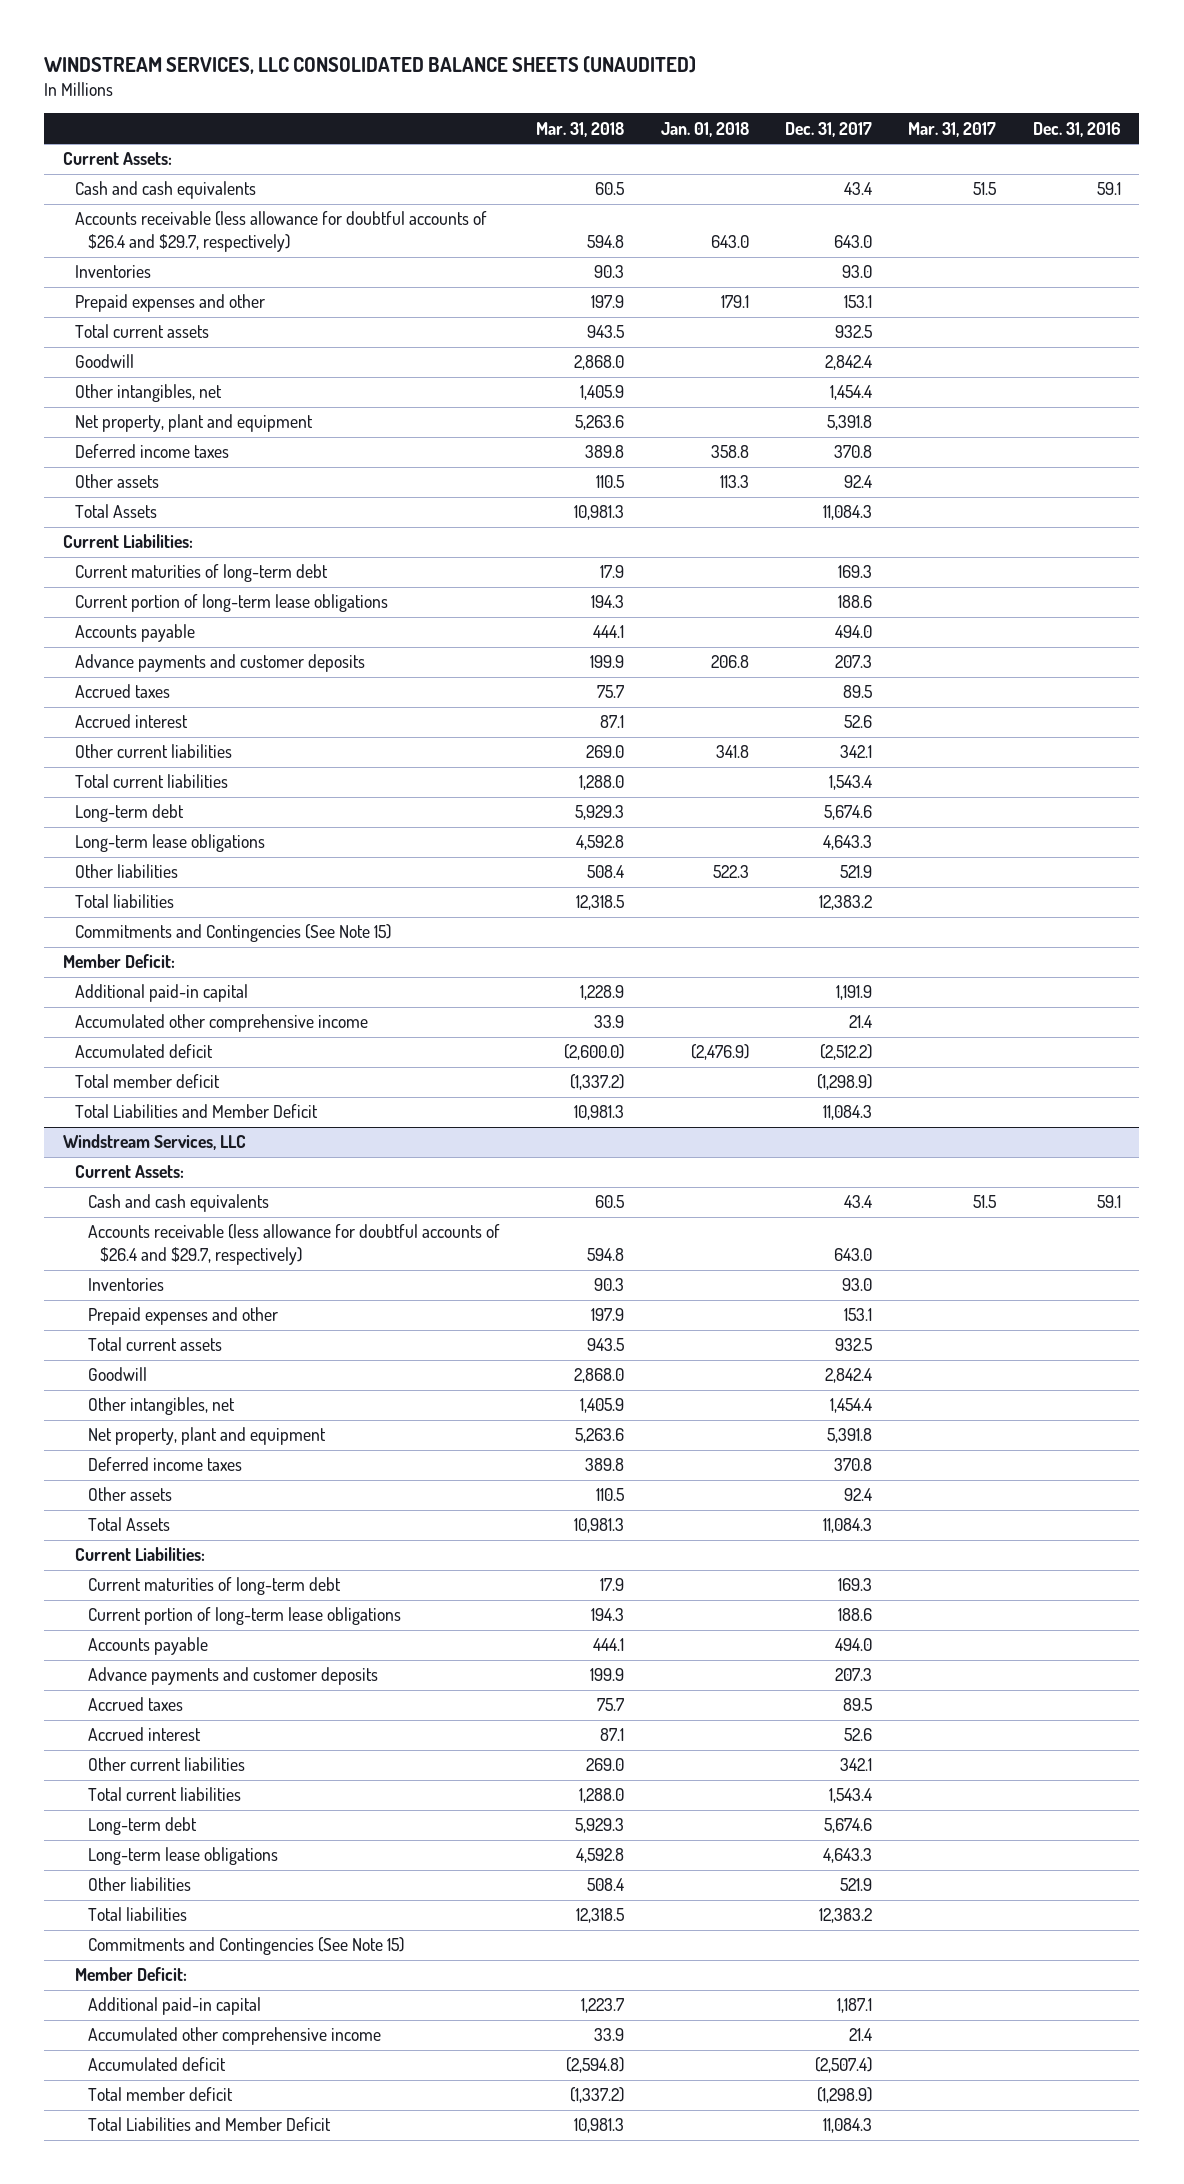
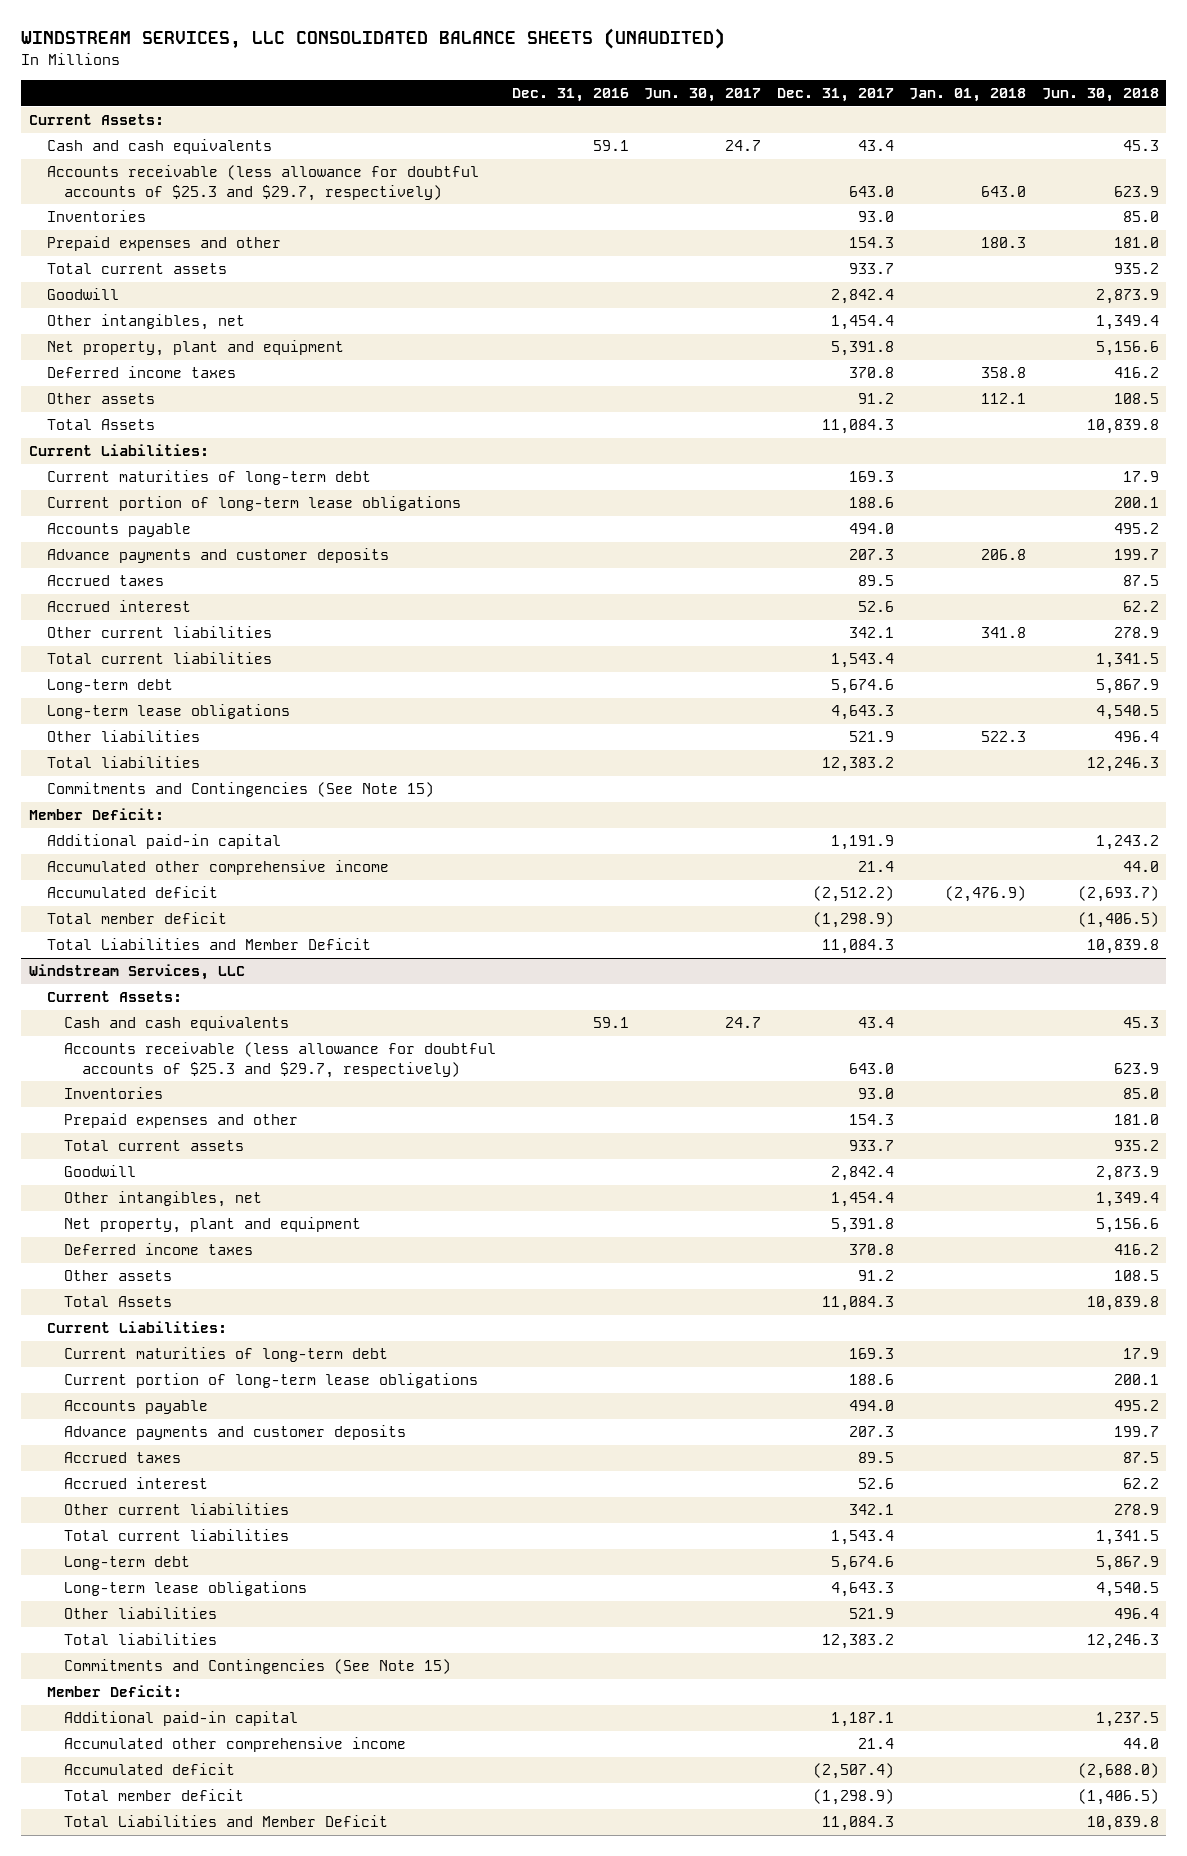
[536,121,625,137] Mar. 31, 2018 -> none
[908,121,997,137] Mar. 31, 2017 -> none
none -> [644,88,762,103] Jun. 30, 2017
none -> [1041,88,1159,103] Jun. 30, 2018
[75,211,488,252] Accounts receivable (less allowance for doubtful accounts of $26.4 and $29.7, respectively) -> [46,165,479,201] Accounts receivable (less allowance for doubtful accounts of $25.3 and $29.7, respectively)
[720,295,749,309] 179.1 -> [981,237,1027,249] 180.3
[844,295,873,309] 153.1 -> [848,237,894,249] 154.3
[835,325,873,339] 932.5 -> [848,263,894,275] 933.7
[719,475,749,489] 113.3 -> [981,393,1027,405] 112.1
[844,475,873,489] 92.4 -> [857,393,894,405] 91.2
[87,1224,500,1265] Accounts receivable (less allowance for doubtful accounts of $26.4 and $29.7, respectively) -> [64,1042,497,1078] Accounts receivable (less allowance for doubtful accounts of $25.3 and $29.7, respectively)
[844,1308,873,1322] 153.1 -> [848,1114,894,1126] 154.3
[835,1338,873,1352] 932.5 -> [848,1140,894,1152] 933.7
[844,1488,873,1502] 92.4 -> [857,1270,894,1282] 91.2

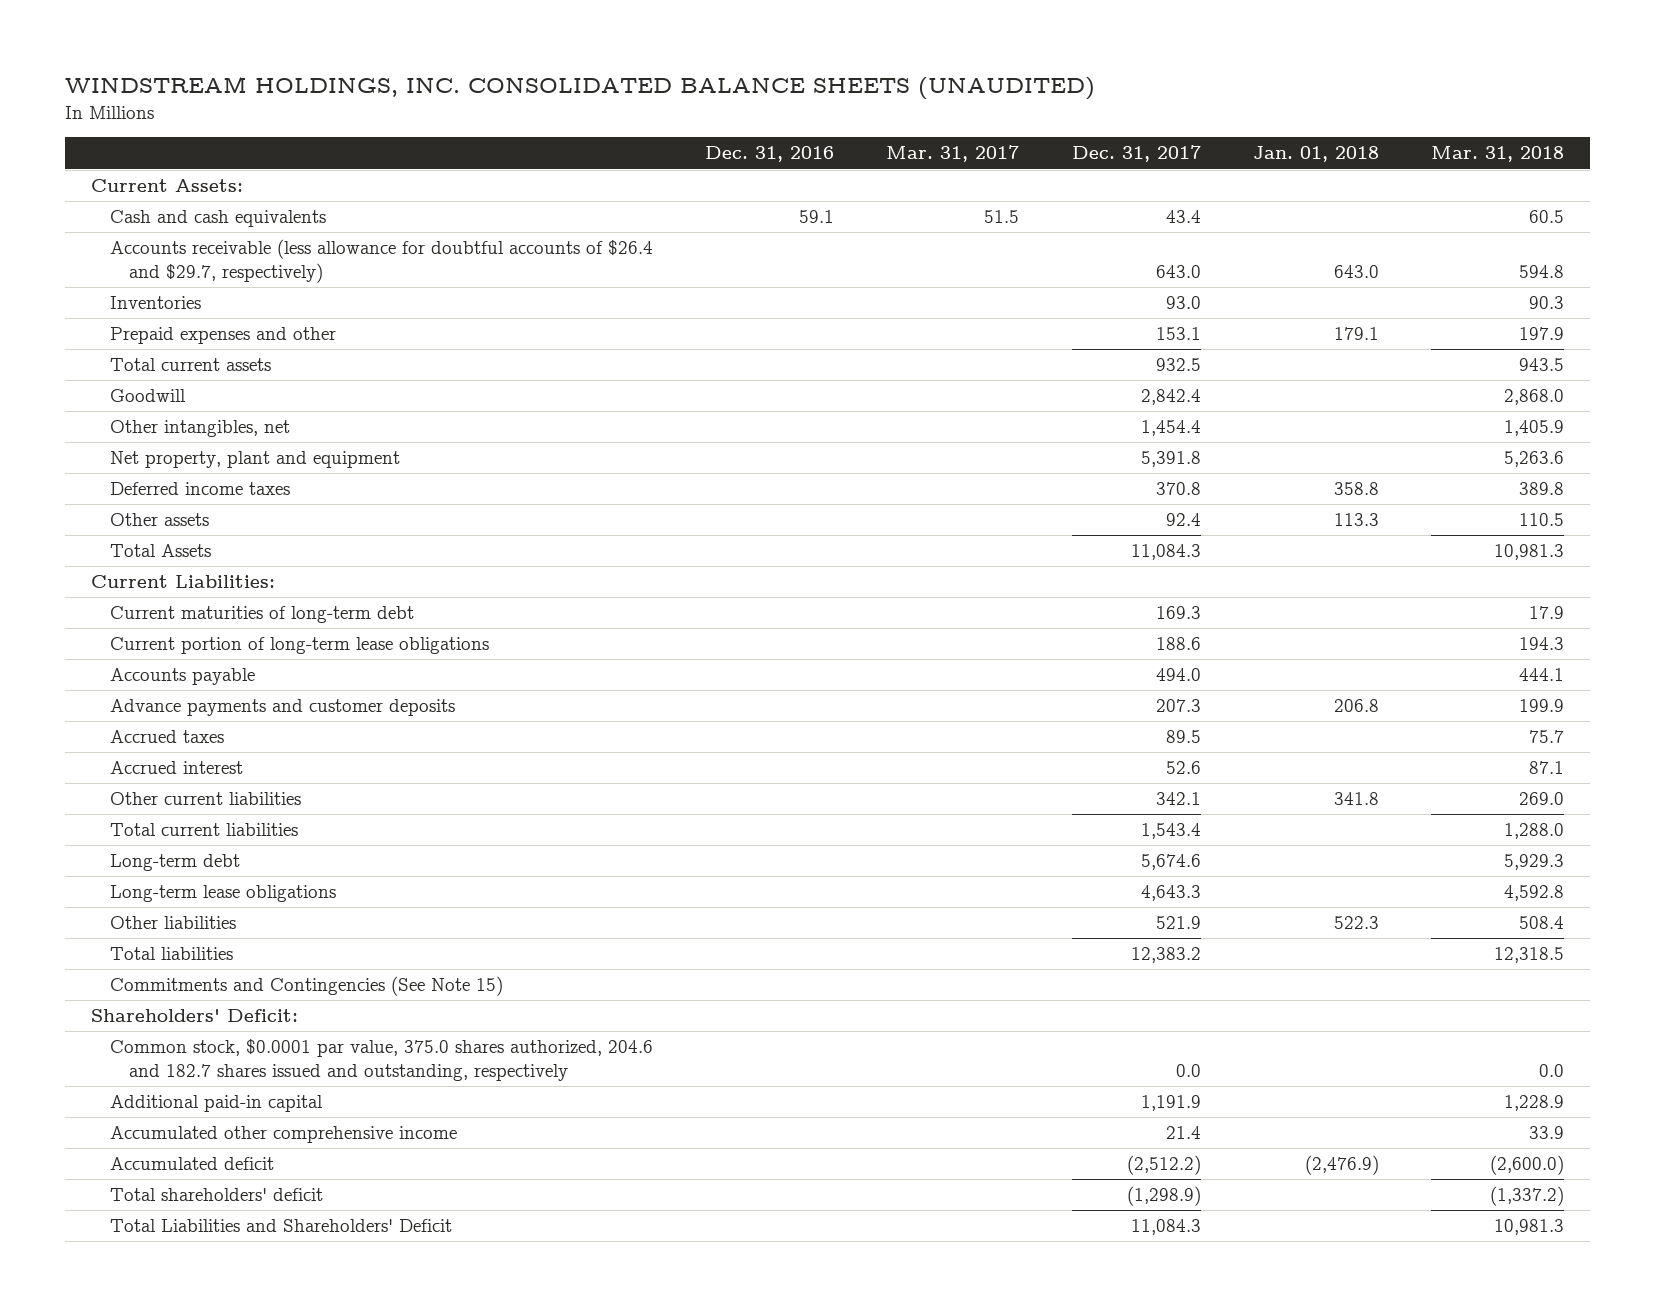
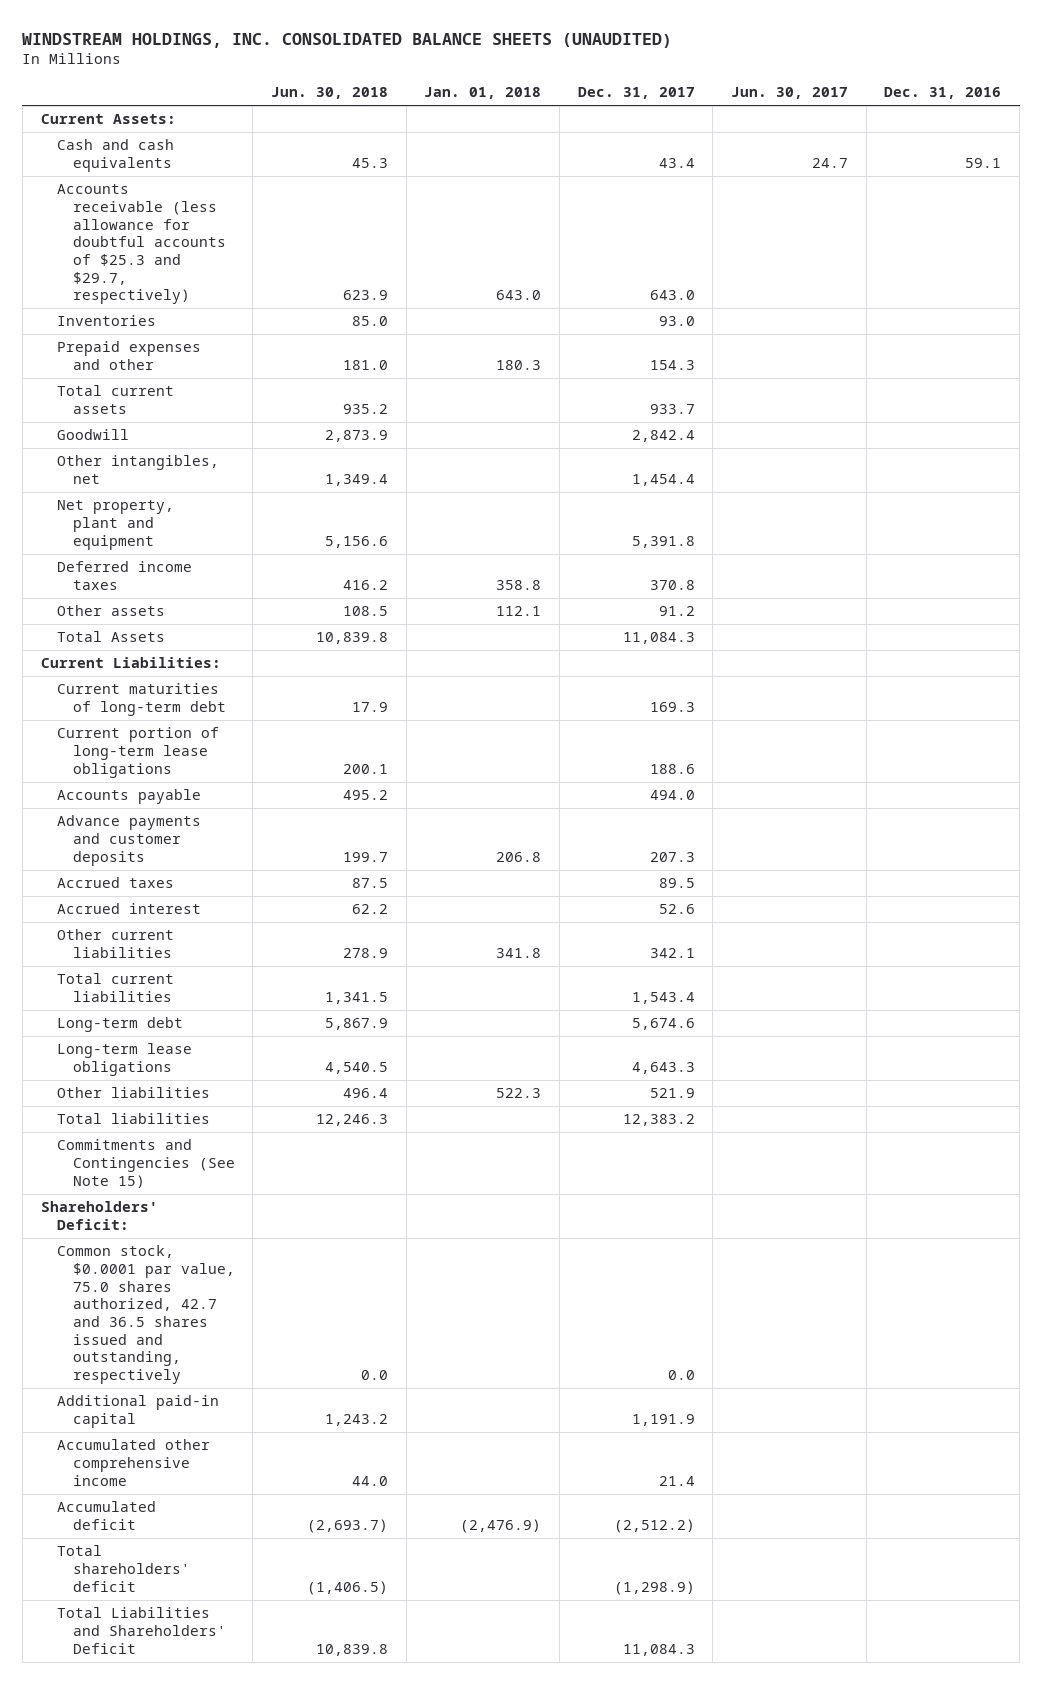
[886,145,1020,163] Mar. 31, 2017 -> none
[1431,146,1565,163] Mar. 31, 2018 -> none
none -> [270,87,388,100] Jun. 30, 2018
none -> [731,87,849,100] Jun. 30, 2017
[110,239,654,283] Accounts receivable (less allowance for doubtful accounts of $26.4 and $29.7, respectively) -> [56,184,226,305] Accounts receivable (less allowance for doubtful accounts of $25.3 and $29.7, respectively)
[1155,327,1201,341] 153.1 -> [649,360,695,371] 154.3
[1333,327,1379,341] 179.1 -> [496,360,542,371] 180.3
[1155,358,1201,372] 932.5 -> [649,404,695,415] 933.7
[1165,513,1201,527] 92.4 -> [658,606,695,617] 91.2
[1333,513,1379,527] 113.3 -> [496,606,542,617] 112.1
[110,1039,654,1081] Common stock, $0.0001 par value, 375.0 shares authorized, 204.6 and 182.7 shares issued and outstanding, respectively -> [56,1245,235,1384] Common stock, $0.0001 par value, 75.0 shares authorized, 42.7 and 36.5 shares issued and outstanding, respectively

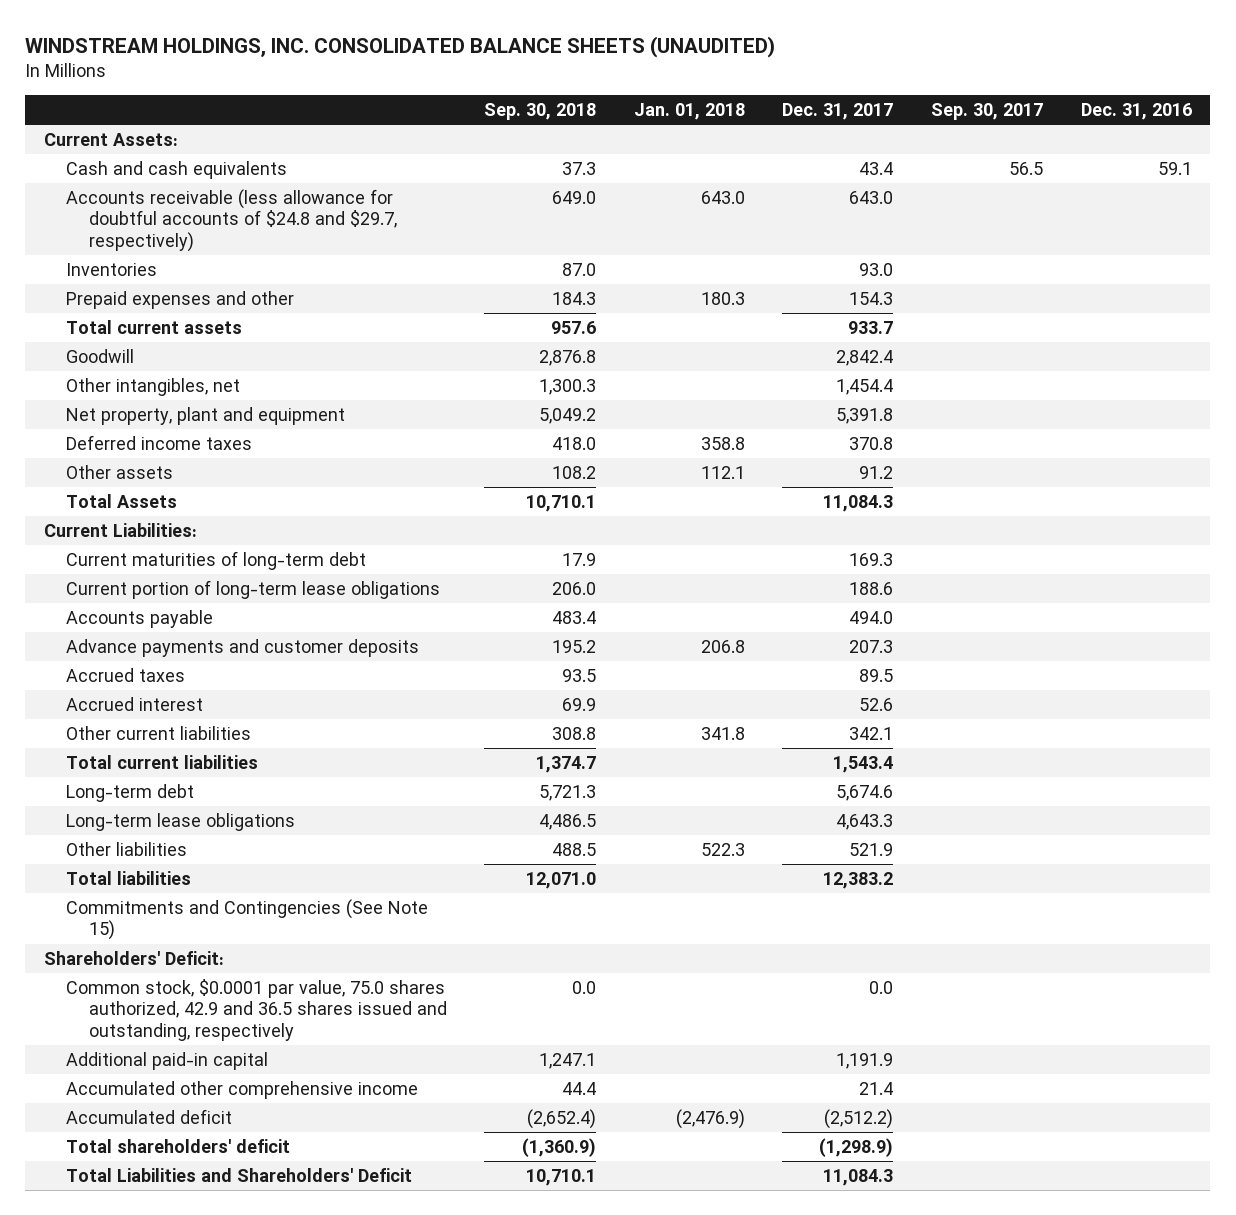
[270,87,388,100] Jun. 30, 2018 -> none
[731,87,849,100] Jun. 30, 2017 -> none
none -> [484,102,597,120] Sep. 30, 2018
none -> [931,102,1044,120] Sep. 30, 2017
[56,184,226,305] Accounts receivable (less allowance for doubtful accounts of $25.3 and $29.7, respectively) -> [66,189,397,252] Accounts receivable (less allowance for doubtful accounts of $24.8 and $29.7, respectively)
[56,1245,235,1384] Common stock, $0.0001 par value, 75.0 shares authorized, 42.7 and 36.5 shares issued and outstanding, respectively -> [66,979,447,1041] Common stock, $0.0001 par value, 75.0 shares authorized, 42.9 and 36.5 shares issued and outstanding, respectively

